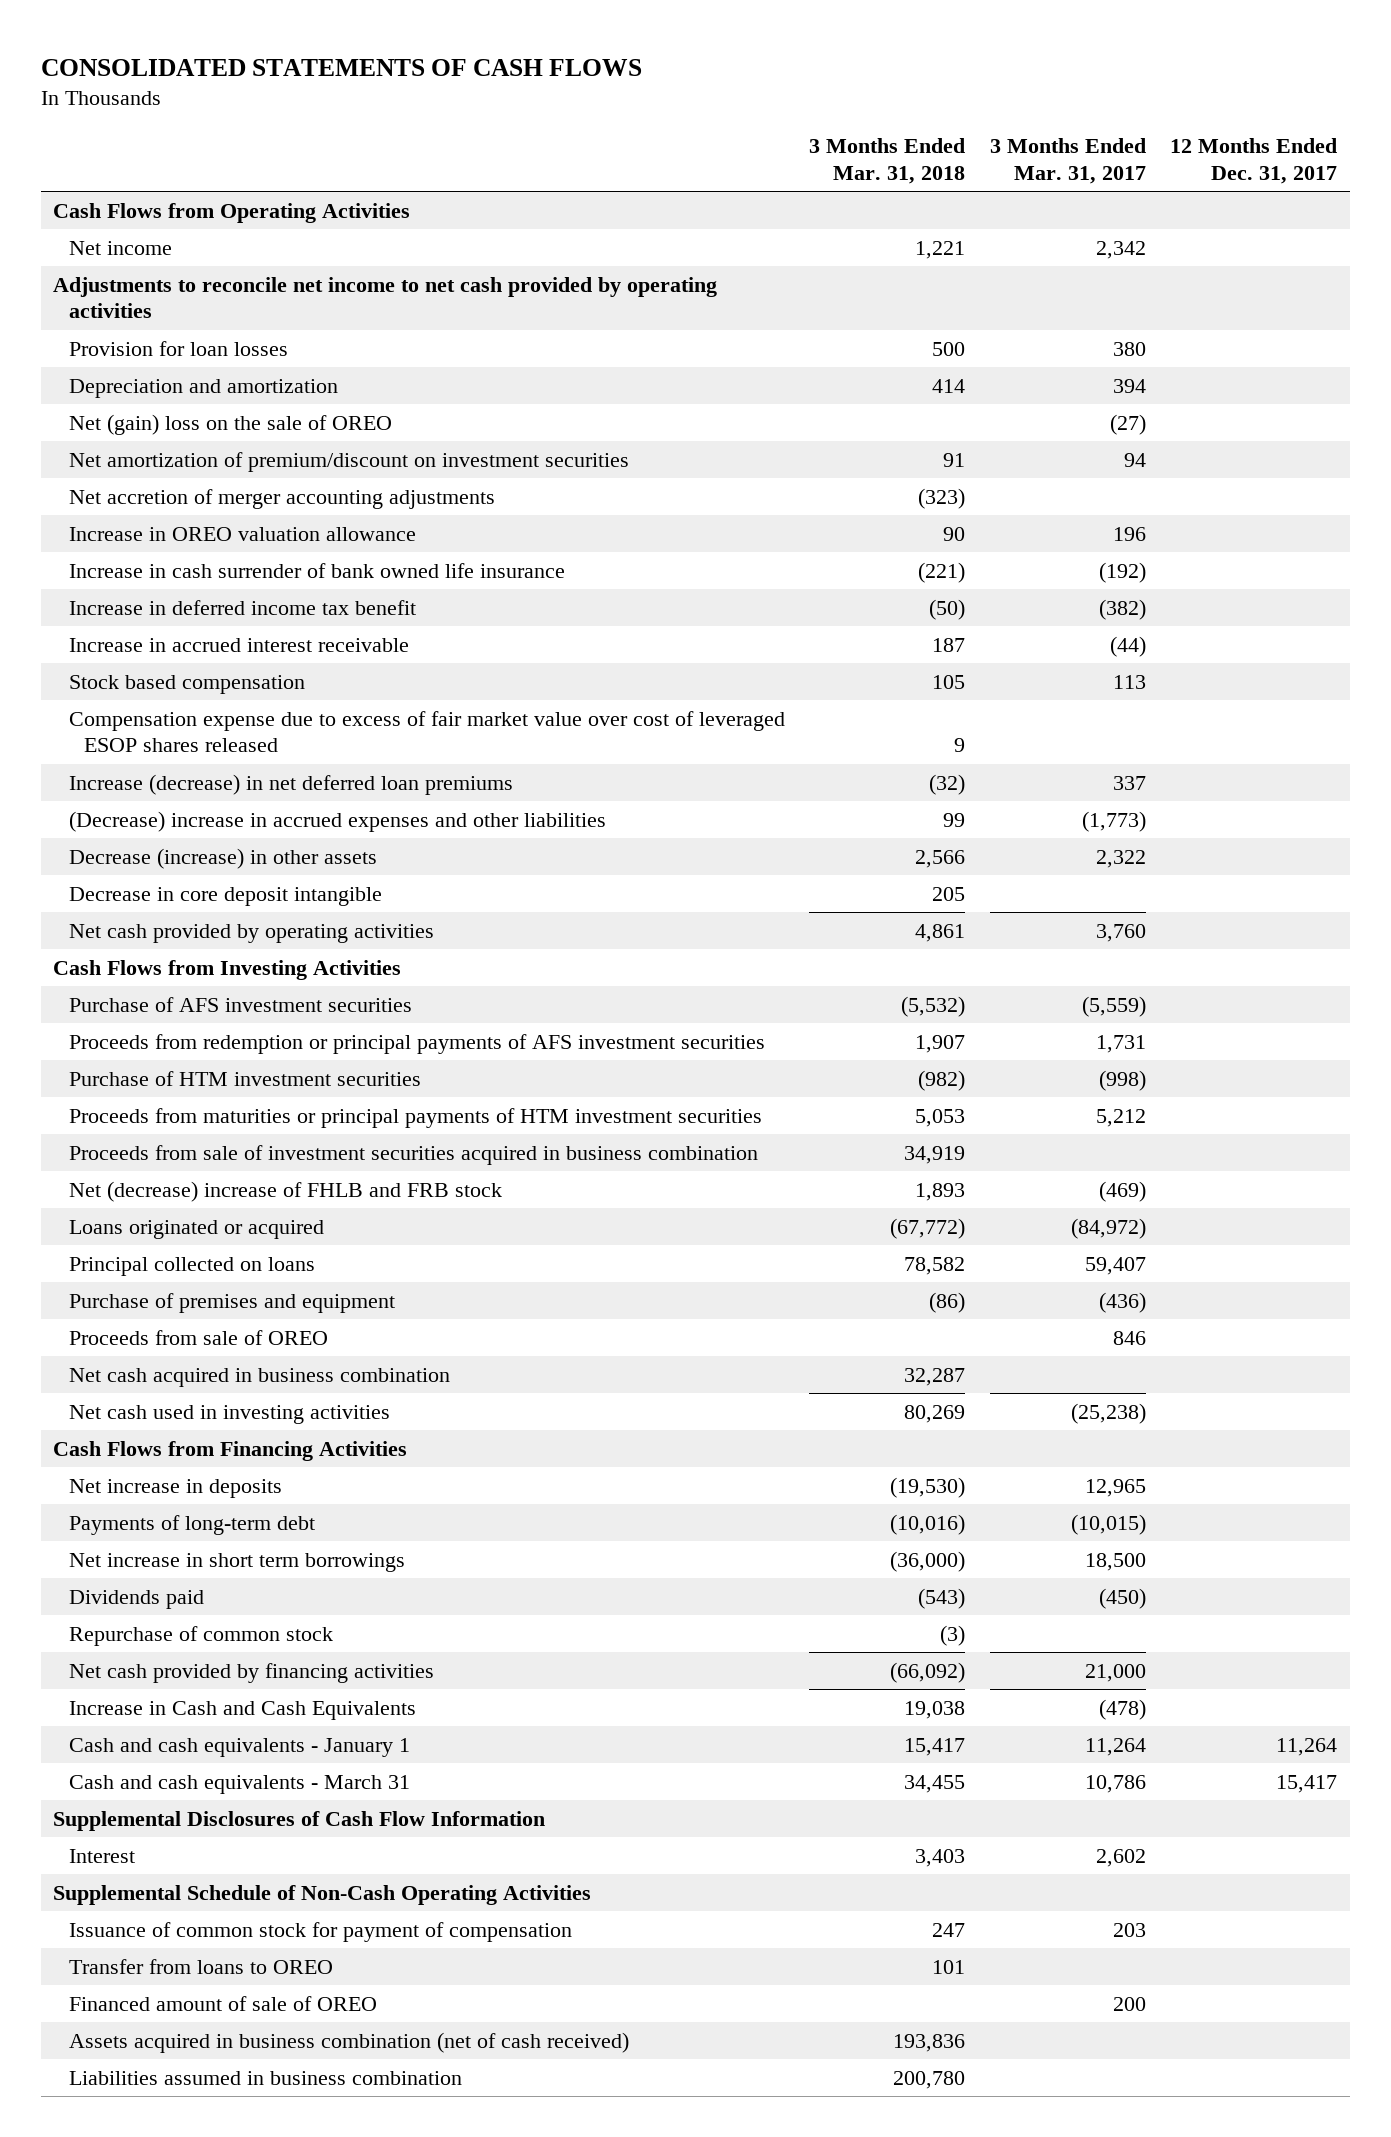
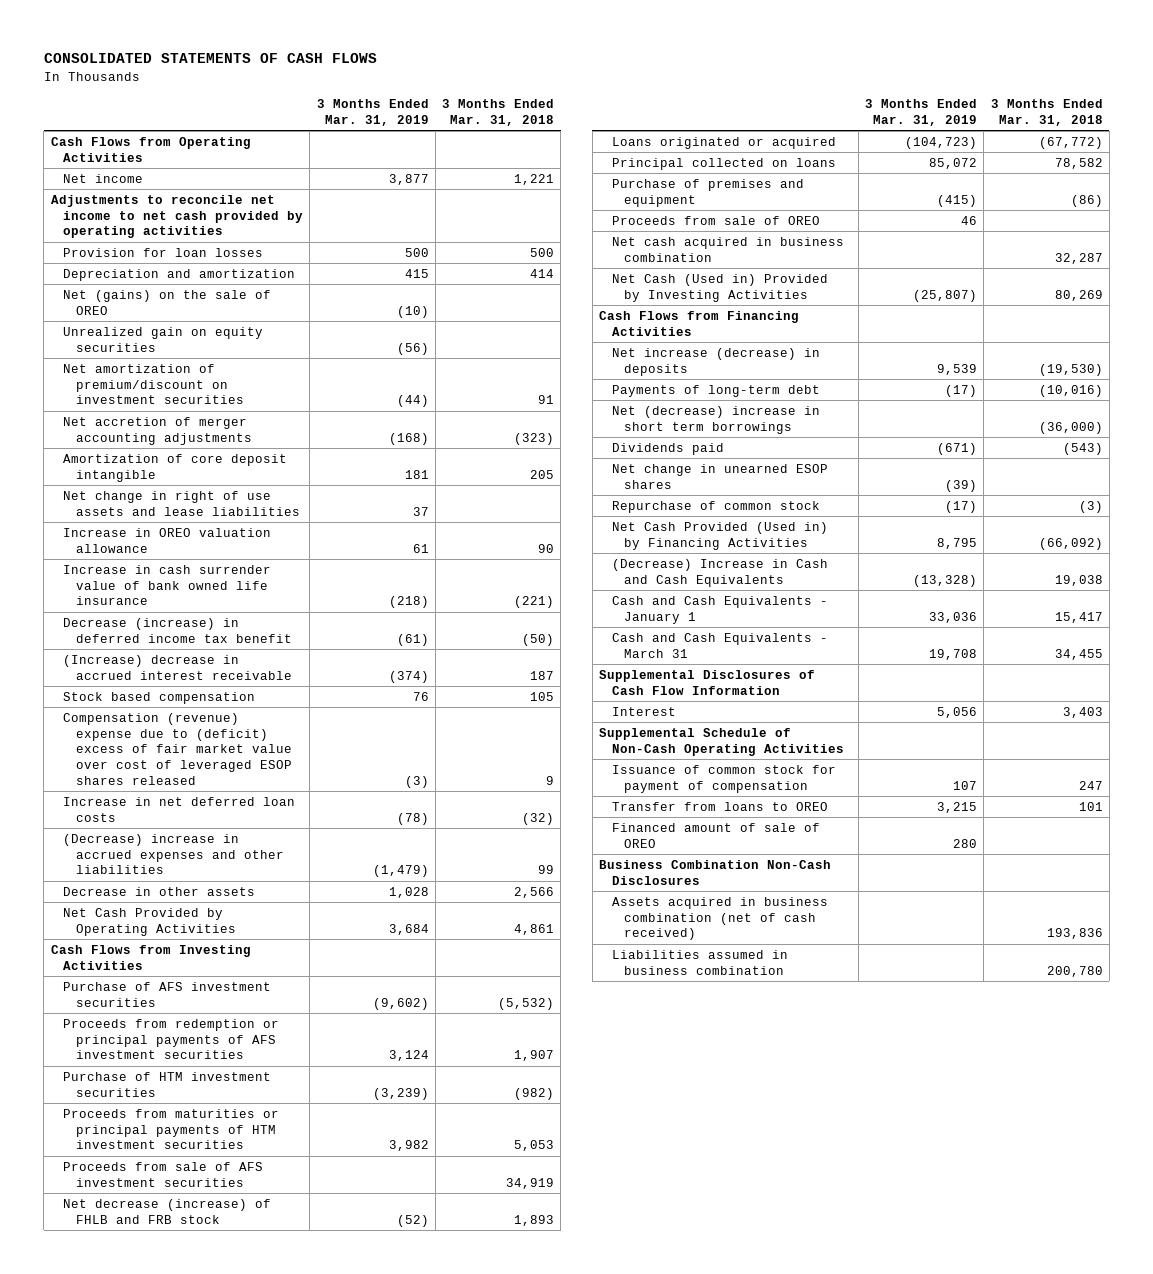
[989,138,1146,184] 3 Months Ended Mar. 31, 2017 -> none
[1170,138,1338,184] 12 Months Ended Dec. 31, 2017 -> none
none -> [316,99,429,126] 3 Months Ended Mar. 31, 2019
[68,413,392,435] Net (gain) loss on the sale of OREO -> [63,289,272,315] Net (gains) on the sale of OREO
none -> [63,326,264,352] Unrealized gain on equity securities
none -> [63,453,288,482] Amortization of core deposit intangible
none -> [63,490,300,516] Net change in right of use assets and lease liabilities
[68,562,565,578] Increase in cash surrender of bank owned life insurance -> [63,564,272,606] Increase in cash surrender value of bank owned life insurance
[68,599,416,615] Increase in deferred income tax benefit -> [63,617,292,643] Decrease (increase) in deferred income tax benefit
[68,637,409,652] Increase in accrued interest receivable -> [63,654,292,680] (Increase) decrease in accrued interest receivable
[68,710,785,753] Compensation expense due to excess of fair market value over cost of leveraged ESOP shares released -> [63,712,292,785] Compensation (revenue) expense due to (deficit) excess of fair market value over cost of leveraged ESOP shares released
[68,773,513,795] Increase (decrease) in net deferred loan premiums -> [63,796,296,822] Increase in net deferred loan costs
[68,886,382,906] Decrease in core deposit intangible -> none
[68,847,377,869] Decrease (increase) in other assets -> [63,886,256,896] Decrease in other assets
[68,923,434,943] Net cash provided by operating activities -> [63,907,236,936] Net Cash Provided by Operating Activities
[68,1144,758,1165] Proceeds from sale of investment securities acquired in business combination -> [63,1161,264,1187] Proceeds from sale of AFS investment securities
[68,1180,502,1202] Net (decrease) increase of FHLB and FRB stock -> [63,1198,272,1224] Net decrease (increase) of FHLB and FRB stock
[68,1404,390,1424] Net cash used in investing activities -> [611,273,828,302] Net Cash (Used in) Provided by Investing Activities
[68,1478,282,1498] Net increase in deposits -> [611,347,820,376] Net increase (decrease) in deposits
[68,1552,405,1572] Net increase in short term borrowings -> [611,405,820,434] Net (decrease) increase in short term borrowings
none -> [611,463,828,489] Net change in unearned ESOP shares
[68,1662,434,1683] Net cash provided by financing activities -> [611,521,828,550] Net Cash Provided (Used in) by Financing Activities
[68,1700,416,1720] Increase in Cash and Cash Equivalents -> [611,558,828,587] (Decrease) Increase in Cash and Cash Equivalents
[68,1737,410,1757] Cash and cash equivalents - January 1 -> [611,595,828,624] Cash and Cash Equivalents - January 1
[68,1774,410,1794] Cash and cash equivalents - March 31 -> [611,632,828,658] Cash and Cash Equivalents - March 31
none -> [599,859,832,885] Business Combination Non-Cash Disclosures

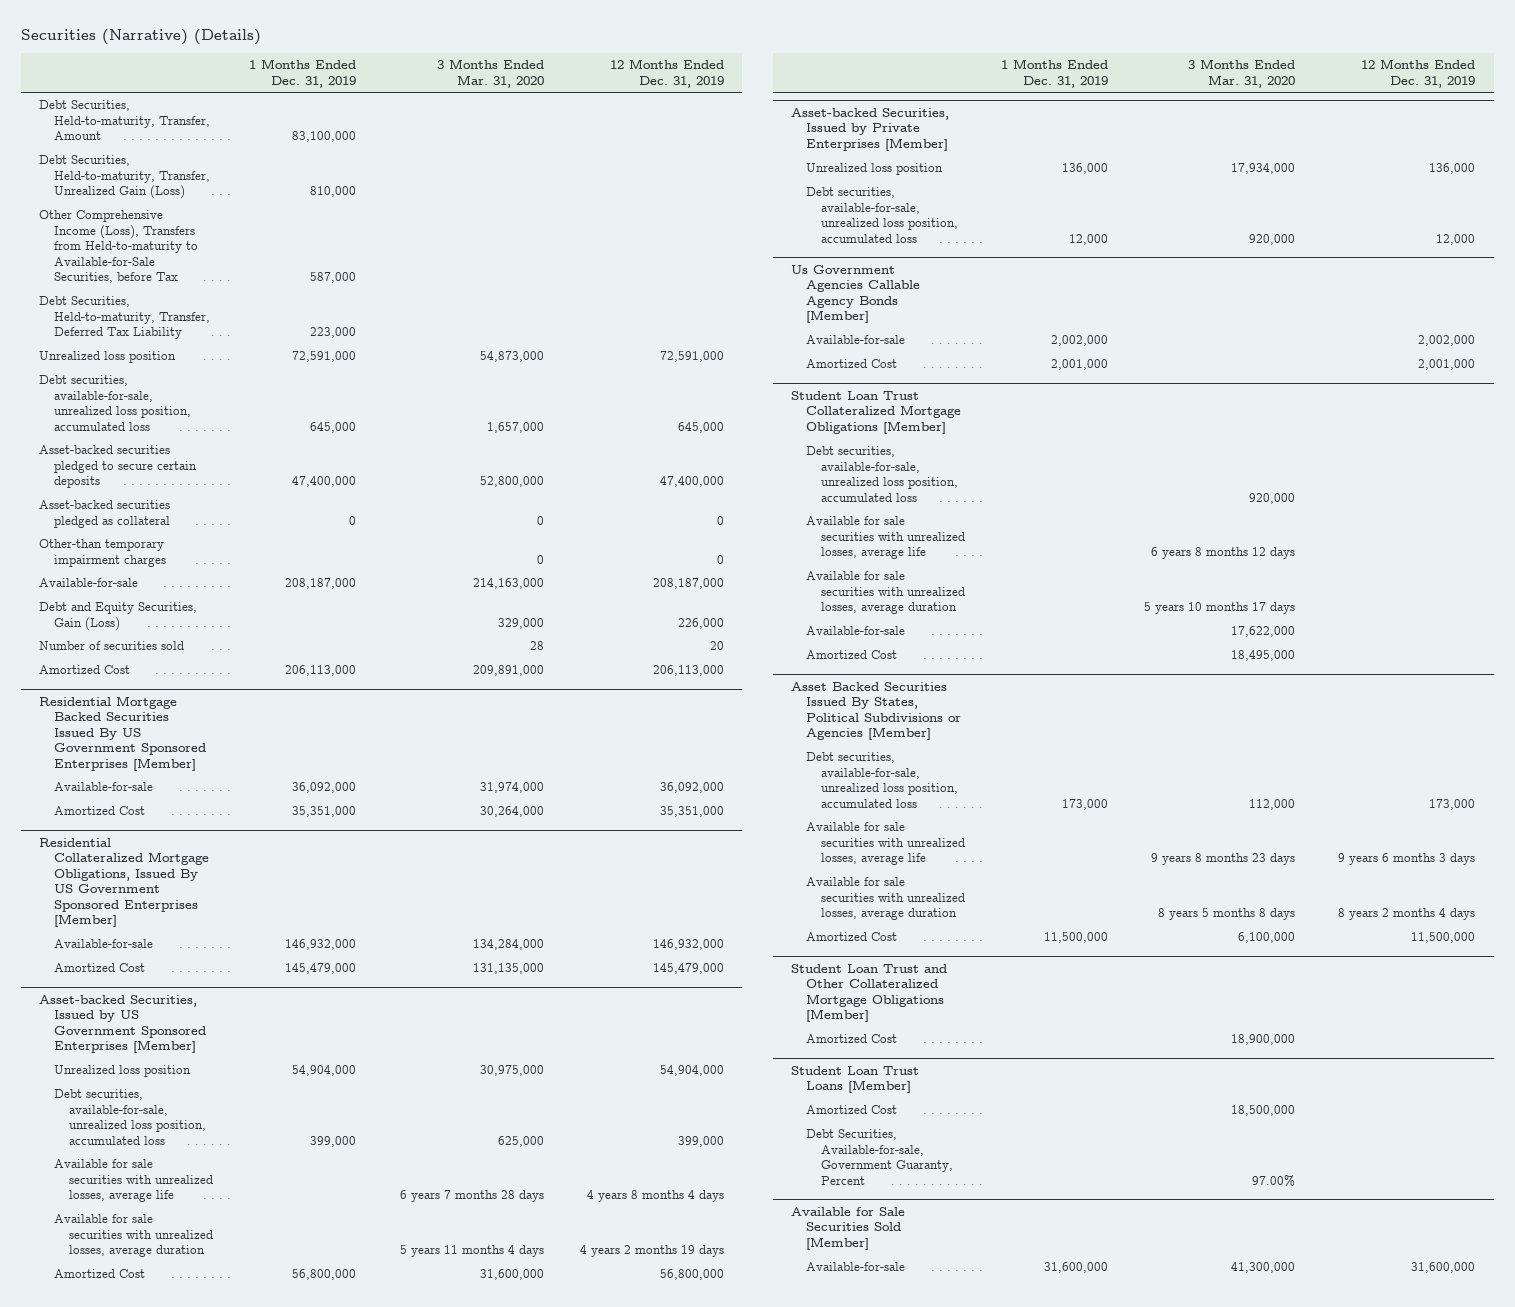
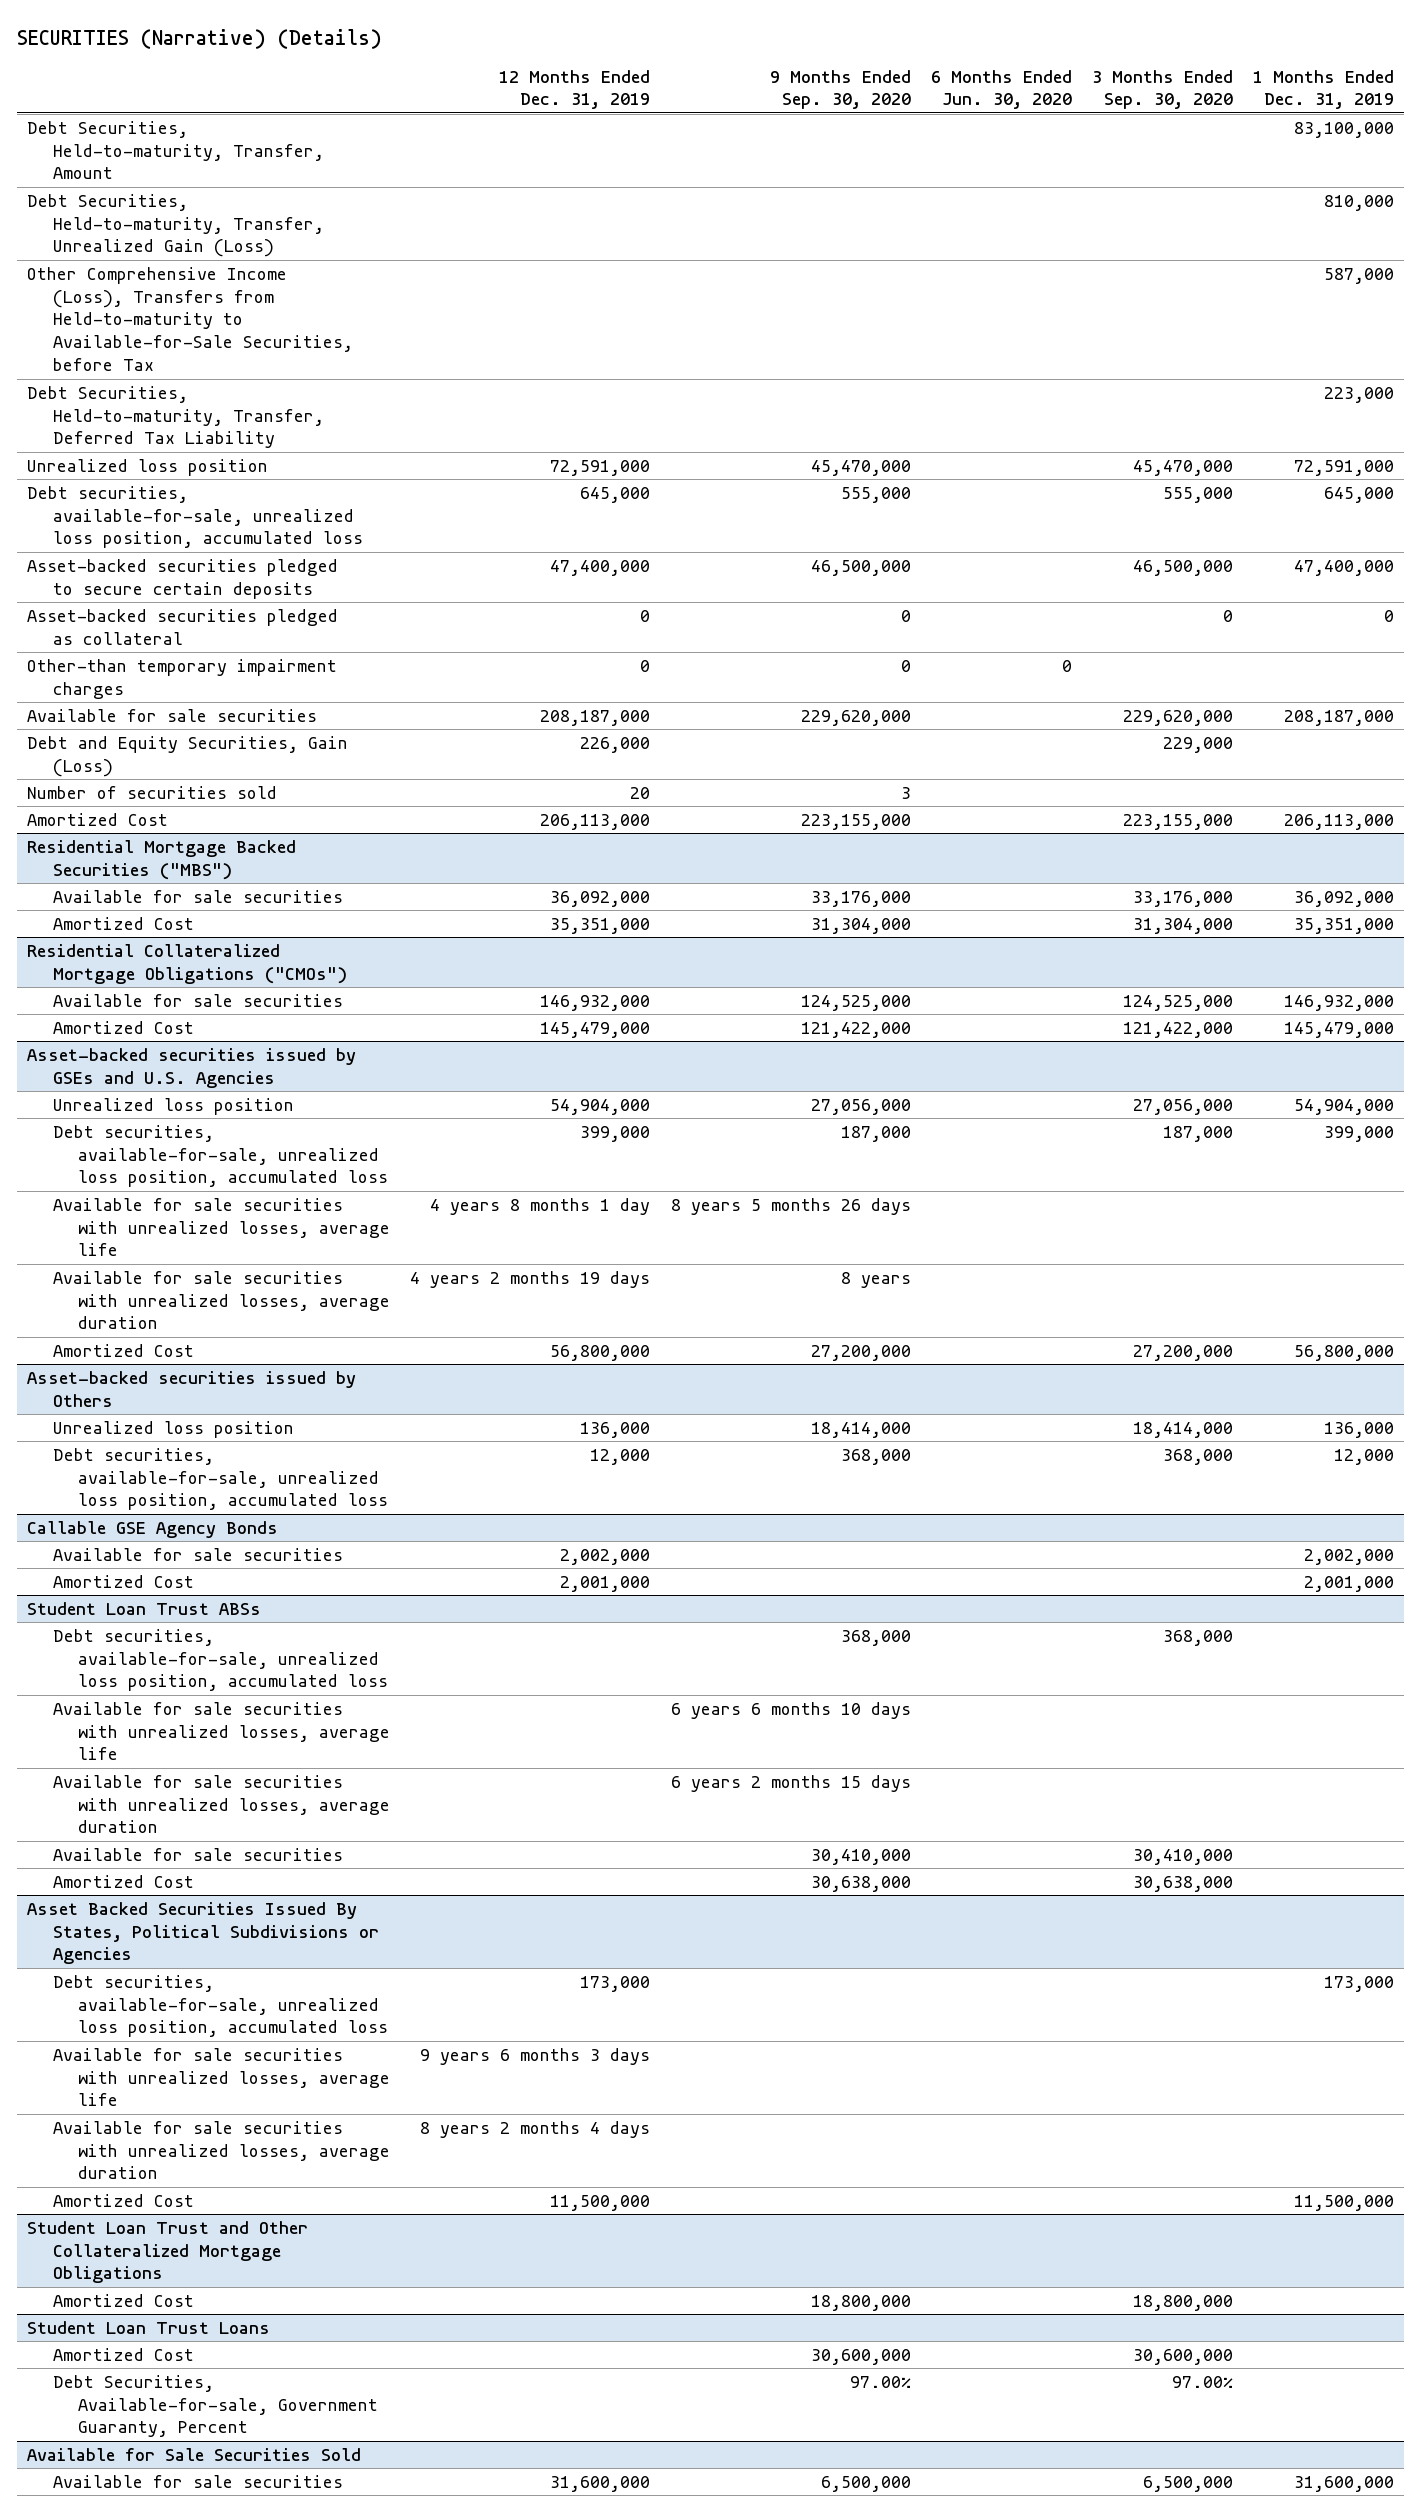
[21,29,262,46] Securities (Narrative) (Details) -> [16,28,382,49] SECURITIES (Narrative) (Details)
[436,59,544,88] 3 Months Ended Mar. 31, 2020 -> none
none -> [769,69,911,110] 9 Months Ended Sep. 30, 2020
none -> [930,69,1072,110] 6 Months Ended Jun. 30, 2020
none -> [1091,69,1233,110] 3 Months Ended Sep. 30, 2020
[39,578,139,588] Available-for-sale -> [27,708,318,722] Available for sale securities
[39,695,207,771] Residential Mortgage Backed Securities Issued By US Government Sponsored Enterprises [Member] -> [27,839,297,880] Residential Mortgage Backed Securities ("MBS")
[54,782,154,792] Available-for-sale -> [52,889,343,903] Available for sale securities
[39,837,210,928] Residential Collateralized Mortgage Obligations, Issued By US Government Sponsored Enterprises [Member] -> [27,943,347,984] Residential Collateralized Mortgage Obligations ("CMOs")
[54,939,154,949] Available-for-sale -> [52,993,343,1007] Available for sale securities
[39,994,207,1054] Asset-backed Securities, Issued by US Government Sponsored Enterprises [Member] -> [27,1047,357,1088] Asset-backed securities issued by GSEs and U.S. Agencies
[586,1190,724,1203] 4 years 8 months 4 days -> [430,1197,651,1215] 4 years 8 months 1 day
[790,107,949,151] Asset-backed Securities, Issued by Private Enterprises [Member] -> [27,1370,357,1407] Asset-backed securities issued by Others
[790,264,920,324] Us Government Agencies Callable Agency Bonds [Member] -> [27,1520,279,1538] Callable GSE Agency Bonds
[805,335,905,345] Available-for-sale -> [52,1547,343,1561] Available for sale securities
[790,390,961,434] Student Loan Trust Collateralized Mortgage Obligations [Member] -> [27,1601,262,1615] Student Loan Trust ABSs
[805,626,905,636] Available-for-sale -> [52,1847,343,1861] Available for sale securities
[790,681,961,741] Asset Backed Securities Issued By States, Political Subdivisions or Agencies [Member] -> [27,1901,379,1965] Asset Backed Securities Issued By States, Political Subdivisions or Agencies
[790,963,947,1023] Student Loan Trust and Other Collateralized Mortgage Obligations [Member] -> [27,2220,309,2284] Student Loan Trust and Other Collateralized Mortgage Obligations
[790,1065,919,1094] Student Loan Trust Loans [Member] -> [27,2320,271,2334] Student Loan Trust Loans
[790,1206,905,1250] Available for Sale Securities Sold [Member] -> [27,2447,362,2461] Available for Sale Securities Sold
[805,1262,905,1272] Available-for-sale -> [52,2474,343,2488] Available for sale securities

